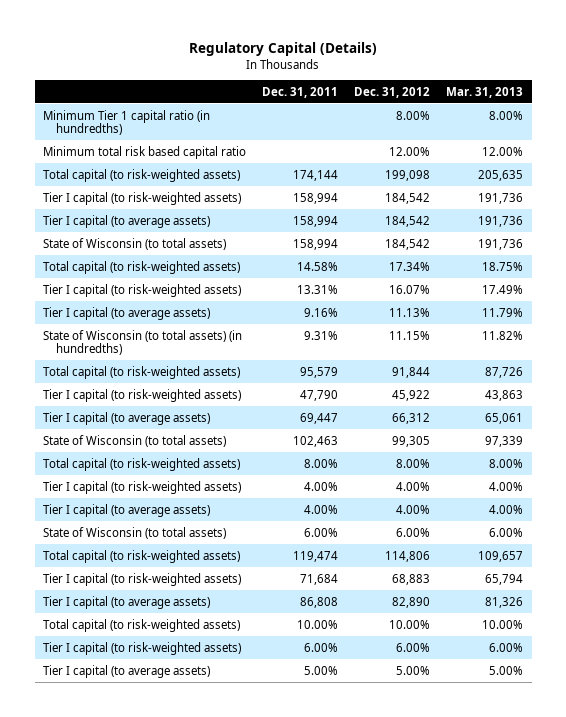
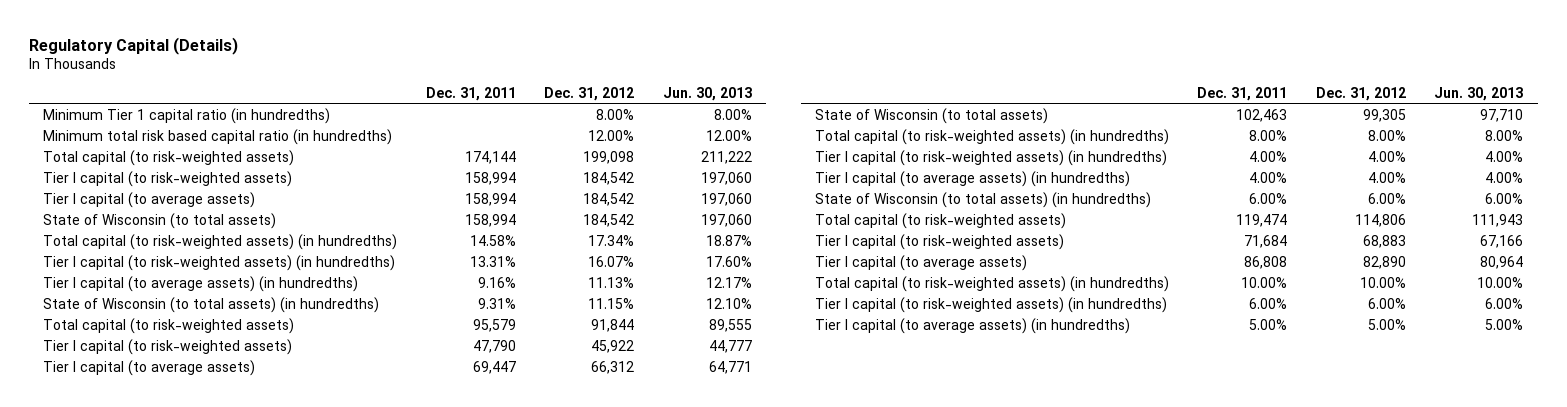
[446,86,524,98] Mar. 31, 2013 -> none
none -> [662,87,752,102] Jun. 30, 2013
[42,145,246,159] Minimum total risk based capital ratio -> [43,129,393,146] Minimum total risk based capital ratio (in hundredths)
[42,260,240,274] Total capital (to risk-weighted assets) -> [43,234,398,251] Total capital (to risk-weighted assets) (in hundredths)
[42,283,241,297] Tier I capital (to risk-weighted assets) -> [43,255,396,272] Tier I capital (to risk-weighted assets) (in hundredths)
[42,306,210,320] Tier I capital (to average assets) -> [43,276,359,293] Tier I capital (to average assets) (in hundredths)
[42,457,240,471] Total capital (to risk-weighted assets) -> [814,129,1169,146] Total capital (to risk-weighted assets) (in hundredths)
[42,480,241,494] Tier I capital (to risk-weighted assets) -> [814,150,1167,167] Tier I capital (to risk-weighted assets) (in hundredths)
[42,503,210,517] Tier I capital (to average assets) -> [814,171,1130,188] Tier I capital (to average assets) (in hundredths)
[42,526,226,539] State of Wisconsin (to total assets) -> [814,192,1151,209] State of Wisconsin (to total assets) (in hundredths)
[42,618,240,632] Total capital (to risk-weighted assets) -> [814,276,1169,293] Total capital (to risk-weighted assets) (in hundredths)
[42,641,241,655] Tier I capital (to risk-weighted assets) -> [814,297,1167,314] Tier I capital (to risk-weighted assets) (in hundredths)
[42,664,210,678] Tier I capital (to average assets) -> [814,318,1130,335] Tier I capital (to average assets) (in hundredths)

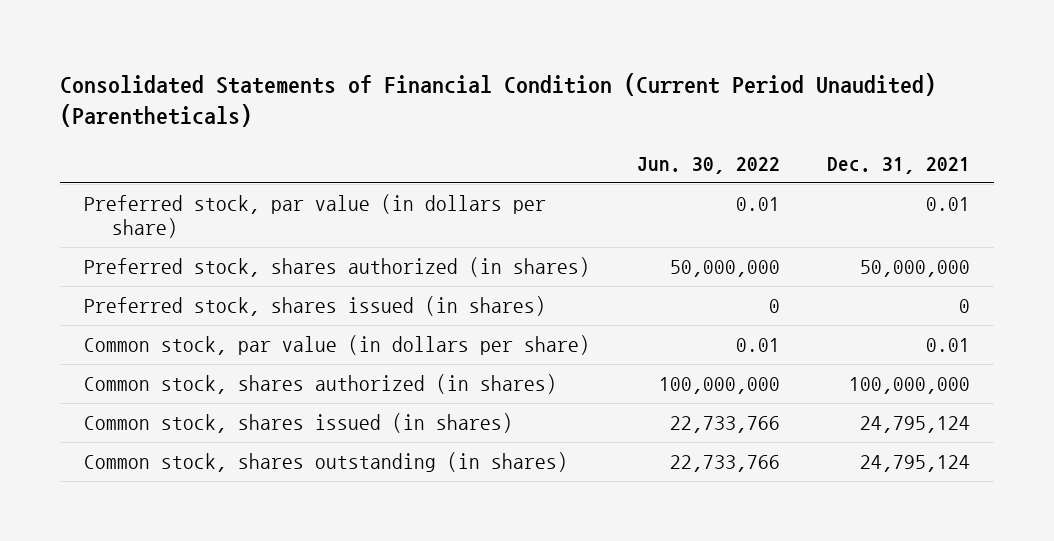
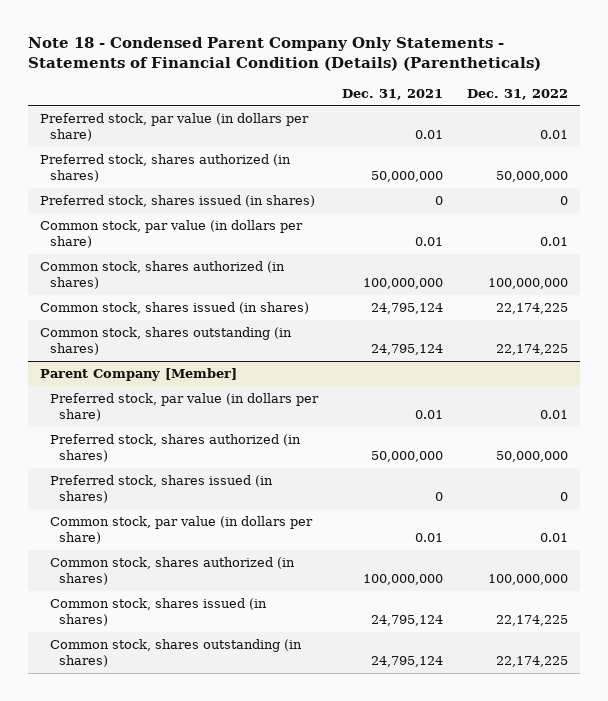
[60,72,937,128] Consolidated Statements of Financial Condition (Current Period Unaudited) (Parentheticals) -> [27,36,541,71] Note 18 - Condensed Parent Company Only Statements - Statements of Financial Condition (Details) (Parentheticals)
[637,156,781,174] Jun. 30, 2022 -> none
none -> [467,88,569,100] Dec. 31, 2022
none -> [39,368,237,382] Parent Company [Member]
none -> [49,393,319,421] Preferred stock, par value (in dollars per share)
none -> [49,434,301,462] Preferred stock, shares authorized (in shares)
none -> [49,475,273,503] Preferred stock, shares issued (in shares)
none -> [49,516,313,544] Common stock, par value (in dollars per share)
none -> [49,557,295,585] Common stock, shares authorized (in shares)
none -> [49,598,267,626] Common stock, shares issued (in shares)
none -> [49,639,302,667] Common stock, shares outstanding (in shares)

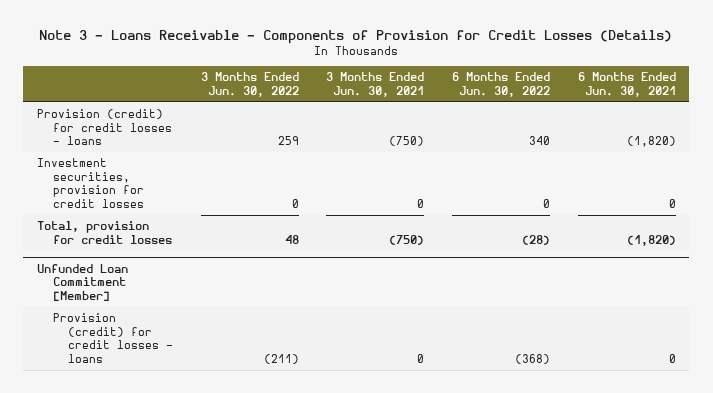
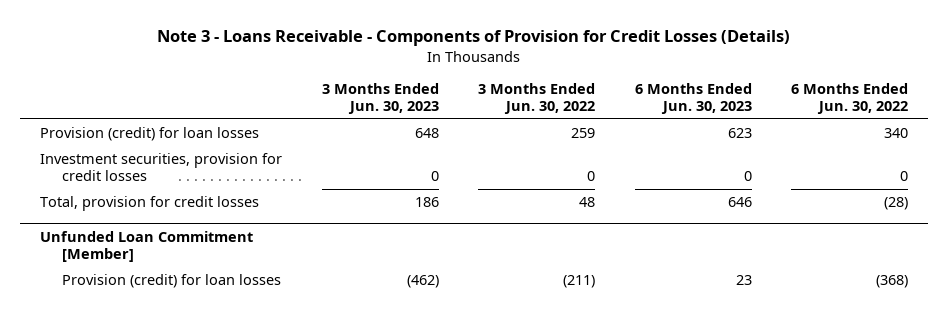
[326,72,425,97] 3 Months Ended Jun. 30, 2021 -> none
[577,72,676,97] 6 Months Ended Jun. 30, 2021 -> none
none -> [321,82,439,115] 3 Months Ended Jun. 30, 2023
none -> [634,82,752,115] 6 Months Ended Jun. 30, 2023
[37,109,172,146] Provision (credit) for credit losses - loans -> [39,126,259,141] Provision (credit) for loan losses
[52,313,174,363] Provision (credit) for credit losses - loans -> [61,273,281,288] Provision (credit) for loan losses

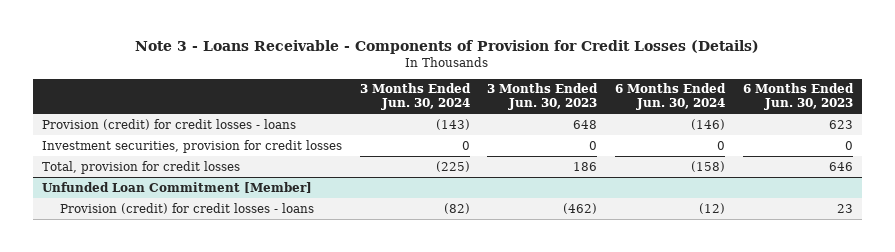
[478,82,596,115] 3 Months Ended Jun. 30, 2022 -> none
[791,82,909,115] 6 Months Ended Jun. 30, 2022 -> none
none -> [359,83,471,111] 3 Months Ended Jun. 30, 2024
none -> [615,83,727,111] 6 Months Ended Jun. 30, 2024
[39,126,259,141] Provision (credit) for loan losses -> [41,118,296,130] Provision (credit) for credit losses - loans
[61,273,281,288] Provision (credit) for loan losses -> [59,202,314,214] Provision (credit) for credit losses - loans

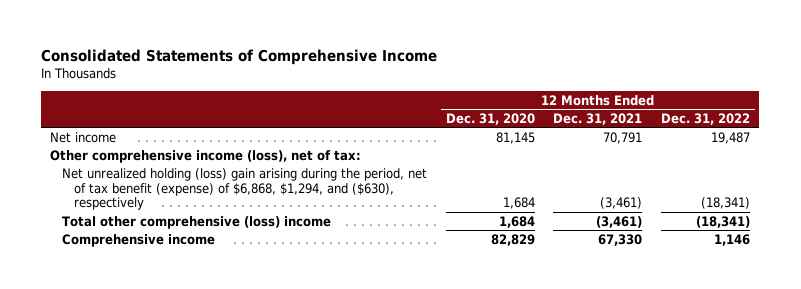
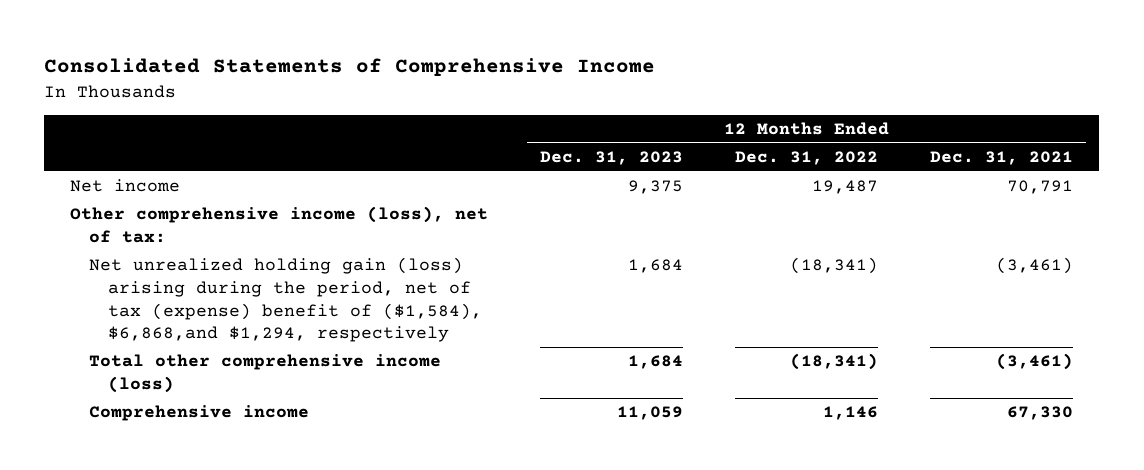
[445,112,535,125] Dec. 31, 2020 -> none
none -> [540,151,684,166] Dec. 31, 2023
[62,167,428,211] Net unrealized holding (loss) gain arising during the period, net of tax benefit (expense) of $6,868, $1,294, and ($630), respectively -> [89,257,483,343] Net unrealized holding gain (loss) arising during the period, net of tax (expense) benefit of ($1,584), $6,868,and $1,294, respectively
[62,215,332,229] Total other comprehensive (loss) income -> [89,354,442,393] Total other comprehensive income (loss)

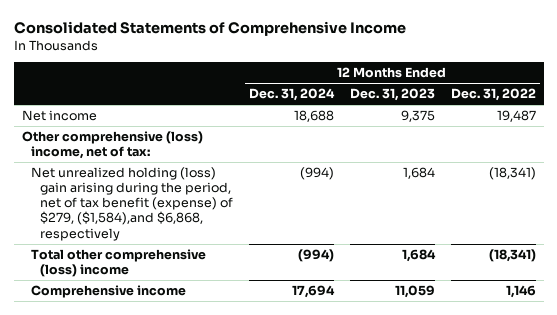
[930,151,1074,166] Dec. 31, 2021 -> none
none -> [248,88,335,102] Dec. 31, 2024
[70,206,489,243] Other comprehensive income (loss), net of tax: -> [21,131,203,160] Other comprehensive (loss) income, net of tax:
[89,257,483,343] Net unrealized holding gain (loss) arising during the period, net of tax (expense) benefit of ($1,584), $6,868,and $1,294, respectively -> [30,167,233,241] Net unrealized holding (loss) gain arising during the period, net of tax benefit (expense) of $279, ($1,584),and $6,868, respectively
[89,354,442,393] Total other comprehensive income (loss) -> [30,249,206,278] Total other comprehensive (loss) income

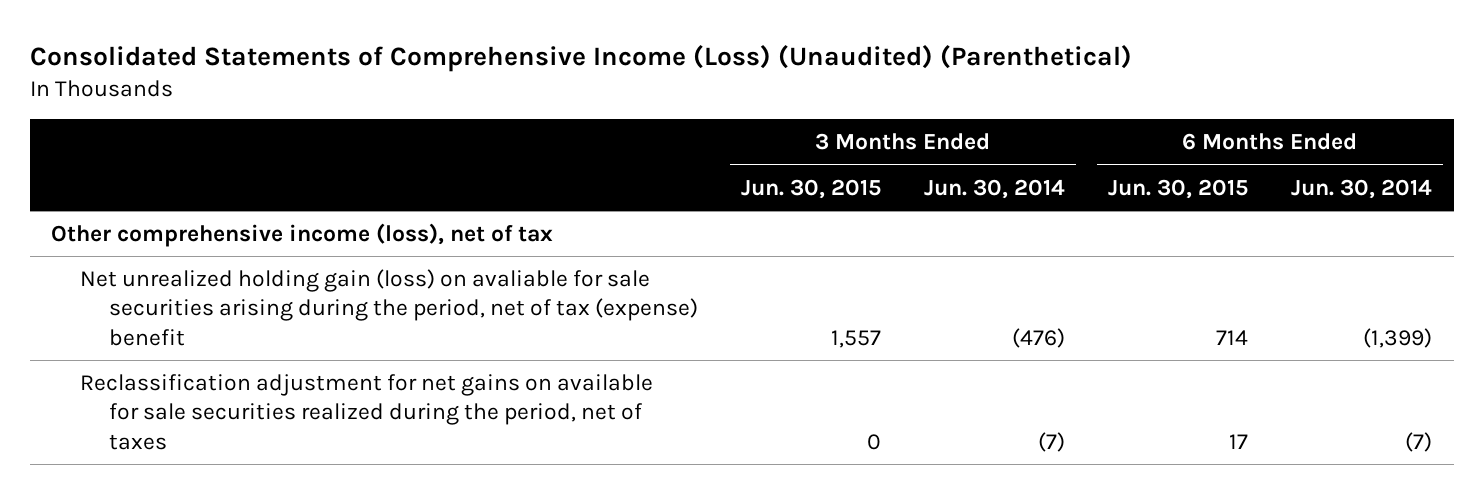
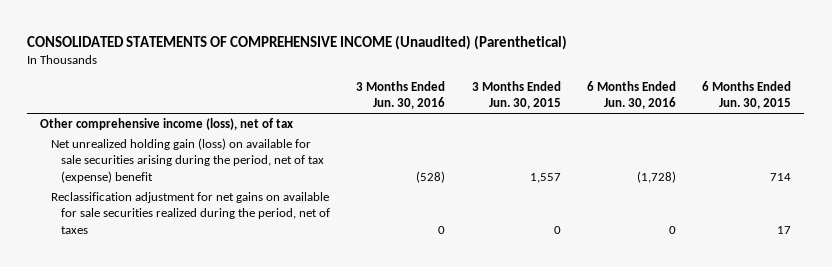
[29,45,1132,73] Consolidated Statements of Comprehensive Income (Loss) (Unaudited) (Parenthetical) -> [27,35,568,51] CONSOLIDATED STATEMENTS OF COMPREHENSIVE INCOME (Unaudited) (Parenthetical)
[924,178,1066,199] Jun. 30, 2014 -> none
[1291,178,1433,199] Jun. 30, 2014 -> none
none -> [356,81,446,110] 3 Months Ended Jun. 30, 2016
none -> [587,81,677,110] 6 Months Ended Jun. 30, 2016
[80,268,698,346] Net unrealized holding gain (loss) on avaliable for sale securities arising during the period, net of tax (expense) benefit -> [50,138,325,183] Net unrealized holding gain (loss) on available for sale securities arising during the period, net of tax (expense) benefit

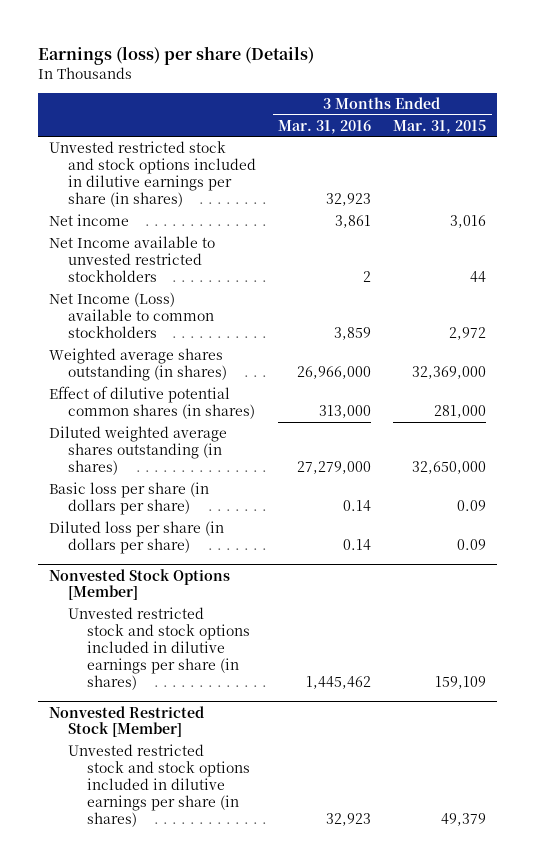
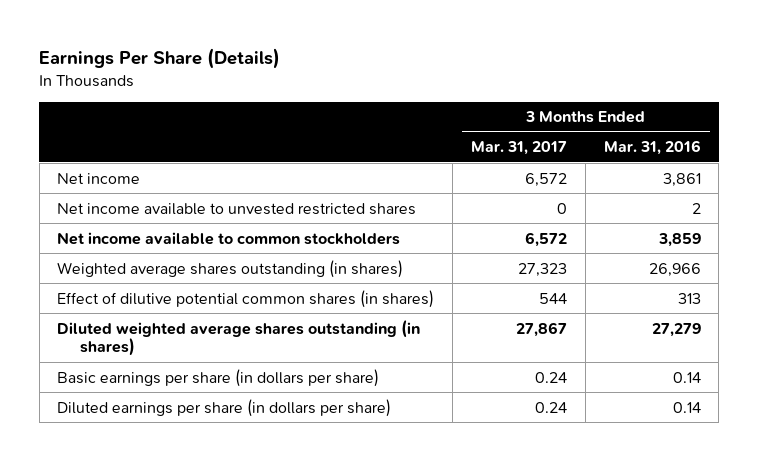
[38,45,315,65] Earnings (loss) per share (Details) -> [39,47,281,69] Earnings Per Share (Details)
[393,119,487,134] Mar. 31, 2015 -> none
none -> [470,141,567,156] Mar. 31, 2017
[49,141,257,207] Unvested restricted stock and stock options included in dilutive earnings per share (in shares) -> none
[49,568,231,601] Nonvested Stock Options [Member] -> none
[68,607,250,690] Unvested restricted stock and stock options included in dilutive earnings per share (in shares) -> none
[49,705,205,738] Nonvested Restricted Stock [Member] -> none
[68,744,250,827] Unvested restricted stock and stock options included in dilutive earnings per share (in shares) -> none
[49,236,216,282] Net Income available to unvested restricted stockholders -> [57,202,417,215] Net income available to unvested restricted shares
[49,292,215,338] Net Income (Loss) available to common stockholders -> [57,231,401,245] Net income available to common stockholders
[297,366,372,380] 26,966,000 -> [648,262,701,277] 26,966
[319,405,372,419] 313,000 -> [677,292,701,304] 313
[297,460,372,474] 27,279,000 -> [651,322,701,337] 27,279
[49,482,210,516] Basic loss per share (in dollars per share) -> [57,368,380,387] Basic earnings per share (in dollars per share)
[49,521,225,555] Diluted loss per share (in dollars per share) -> [57,398,392,417] Diluted earnings per share (in dollars per share)

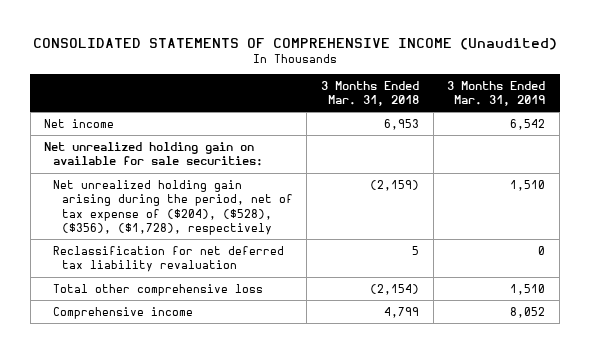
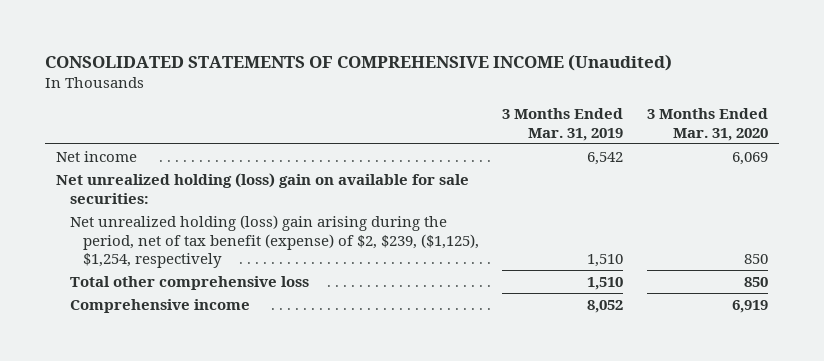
[321,80,420,107] 3 Months Ended Mar. 31, 2018 -> none
none -> [646,108,768,142] 3 Months Ended Mar. 31, 2020
[53,245,285,273] Reclassification for net deferred tax liability revaluation -> none
[44,141,264,167] Net unrealized holding gain on available for sale securities: -> [56,172,470,204] Net unrealized holding (loss) gain on available for sale securities:
[53,179,293,236] Net unrealized holding gain arising during the period, net of tax expense of ($204), ($528), ($356), ($1,728), respectively -> [69,214,480,269] Net unrealized holding (loss) gain arising during the period, net of tax benefit (expense) of $2, $239, ($1,125), $1,254, respectively

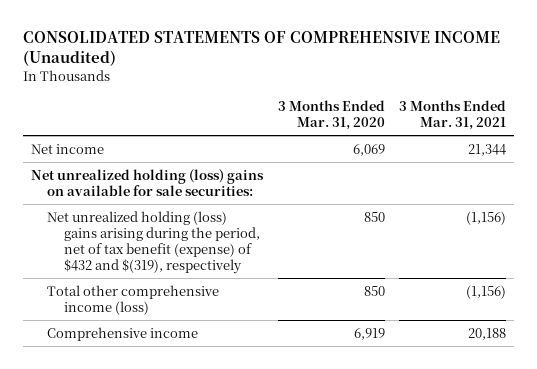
[502,108,624,142] 3 Months Ended Mar. 31, 2019 -> none
none -> [399,100,507,131] 3 Months Ended Mar. 31, 2021
[56,172,470,204] Net unrealized holding (loss) gain on available for sale securities: -> [30,168,264,196] Net unrealized holding (loss) gains on available for sale securities:
[69,214,480,269] Net unrealized holding (loss) gain arising during the period, net of tax benefit (expense) of $2, $239, ($1,125), $1,254, respectively -> [47,210,260,274] Net unrealized holding (loss) gains arising during the period, net of tax benefit (expense) of $432 and $(319), respectively
[69,275,309,290] Total other comprehensive loss -> [47,284,220,315] Total other comprehensive income (loss)

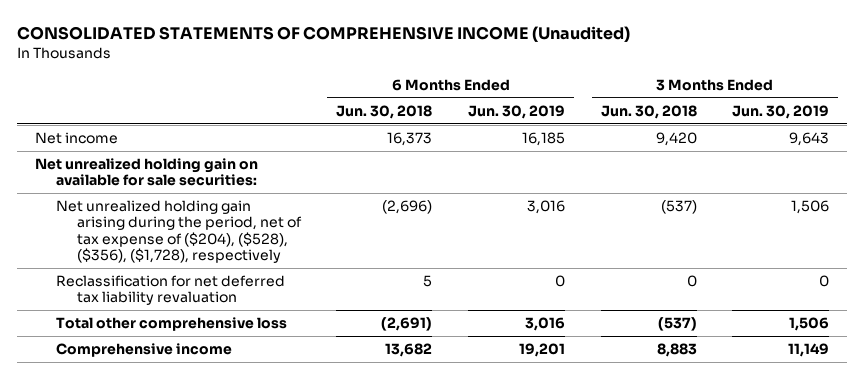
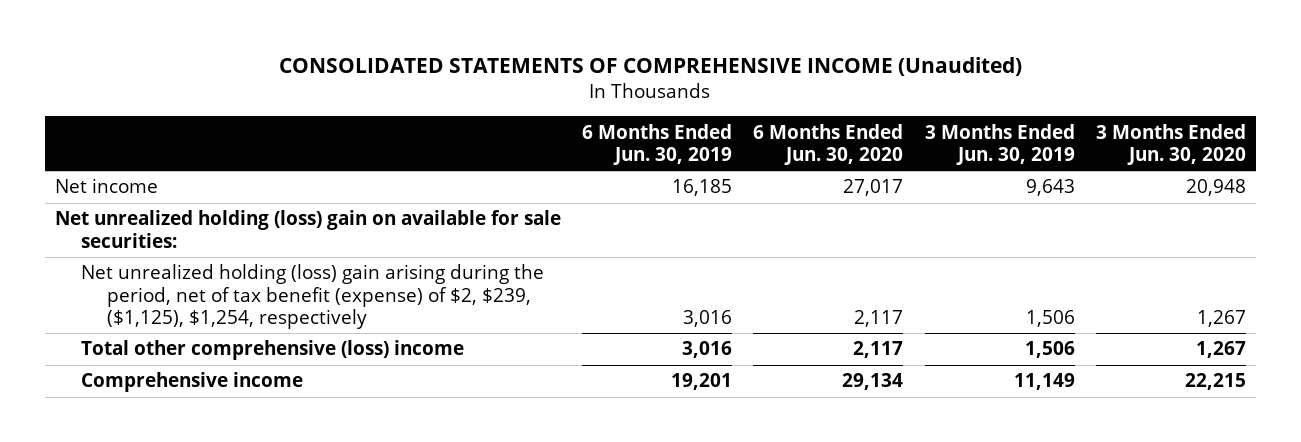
[336,104,433,119] Jun. 30, 2018 -> none
[600,104,697,119] Jun. 30, 2018 -> none
none -> [753,123,904,165] 6 Months Ended Jun. 30, 2020
none -> [1095,123,1246,165] 3 Months Ended Jun. 30, 2020
[55,275,285,306] Reclassification for net deferred tax liability revaluation -> none
[34,158,258,187] Net unrealized holding gain on available for sale securities: -> [55,210,562,248] Net unrealized holding (loss) gain on available for sale securities:
[55,200,302,263] Net unrealized holding gain arising during the period, net of tax expense of ($204), ($528), ($356), ($1,728), respectively -> [81,264,545,329] Net unrealized holding (loss) gain arising during the period, net of tax benefit (expense) of $2, $239, ($1,125), $1,254, respectively
[55,317,287,332] Total other comprehensive loss -> [81,340,465,361] Total other comprehensive (loss) income

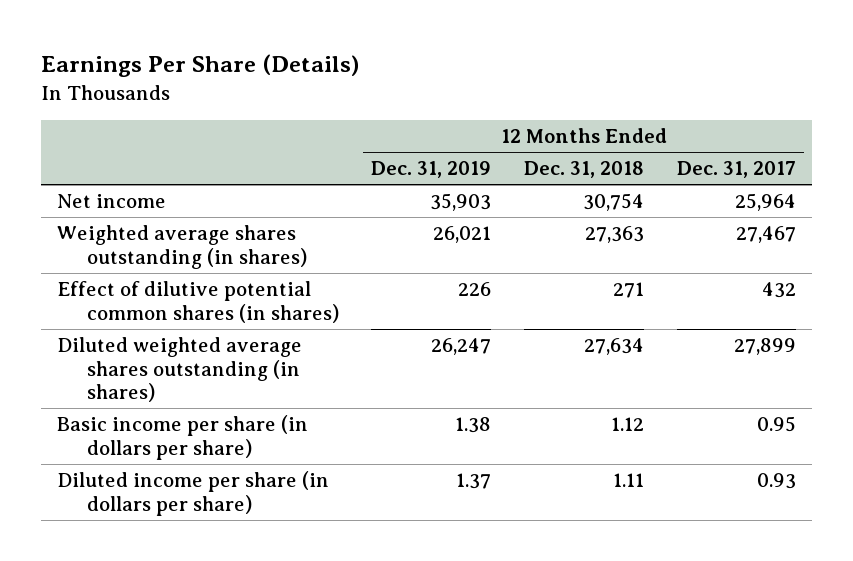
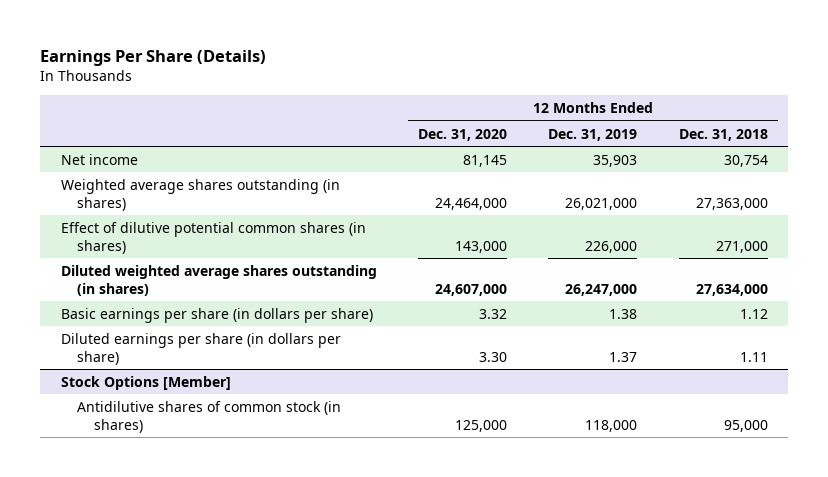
[676,161,796,179] Dec. 31, 2017 -> none
none -> [417,128,507,141] Dec. 31, 2020
[433,226,492,244] 26,021 -> [565,197,638,210] 26,021,000
[585,226,645,244] 27,363 -> [695,197,768,210] 27,363,000
[458,282,492,297] 226 -> [585,240,638,253] 226,000
[613,282,645,299] 271 -> [715,240,768,253] 271,000
[431,338,492,356] 26,247 -> [565,283,638,296] 26,247,000
[584,338,645,356] 27,634 -> [695,283,768,296] 27,634,000
[57,415,309,460] Basic income per share (in dollars per share) -> [60,307,373,323] Basic earnings per share (in dollars per share)
[57,471,330,516] Diluted income per share (in dollars per share) -> [60,332,341,365] Diluted earnings per share (in dollars per share)
none -> [60,375,231,390] Stock Options [Member]
none -> [77,400,342,433] Antidilutive shares of common stock (in shares)

